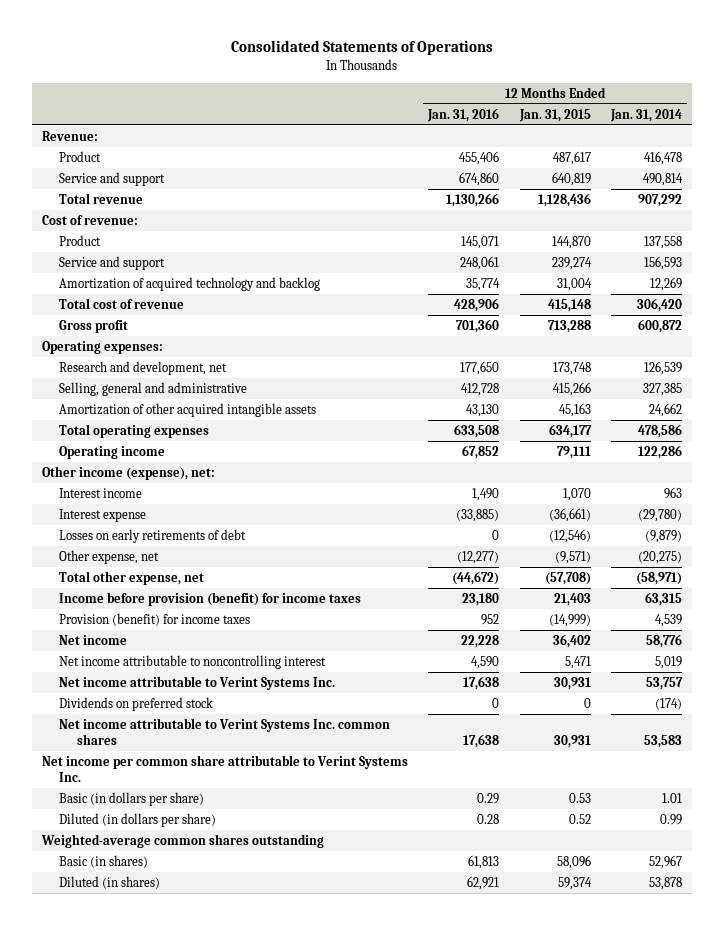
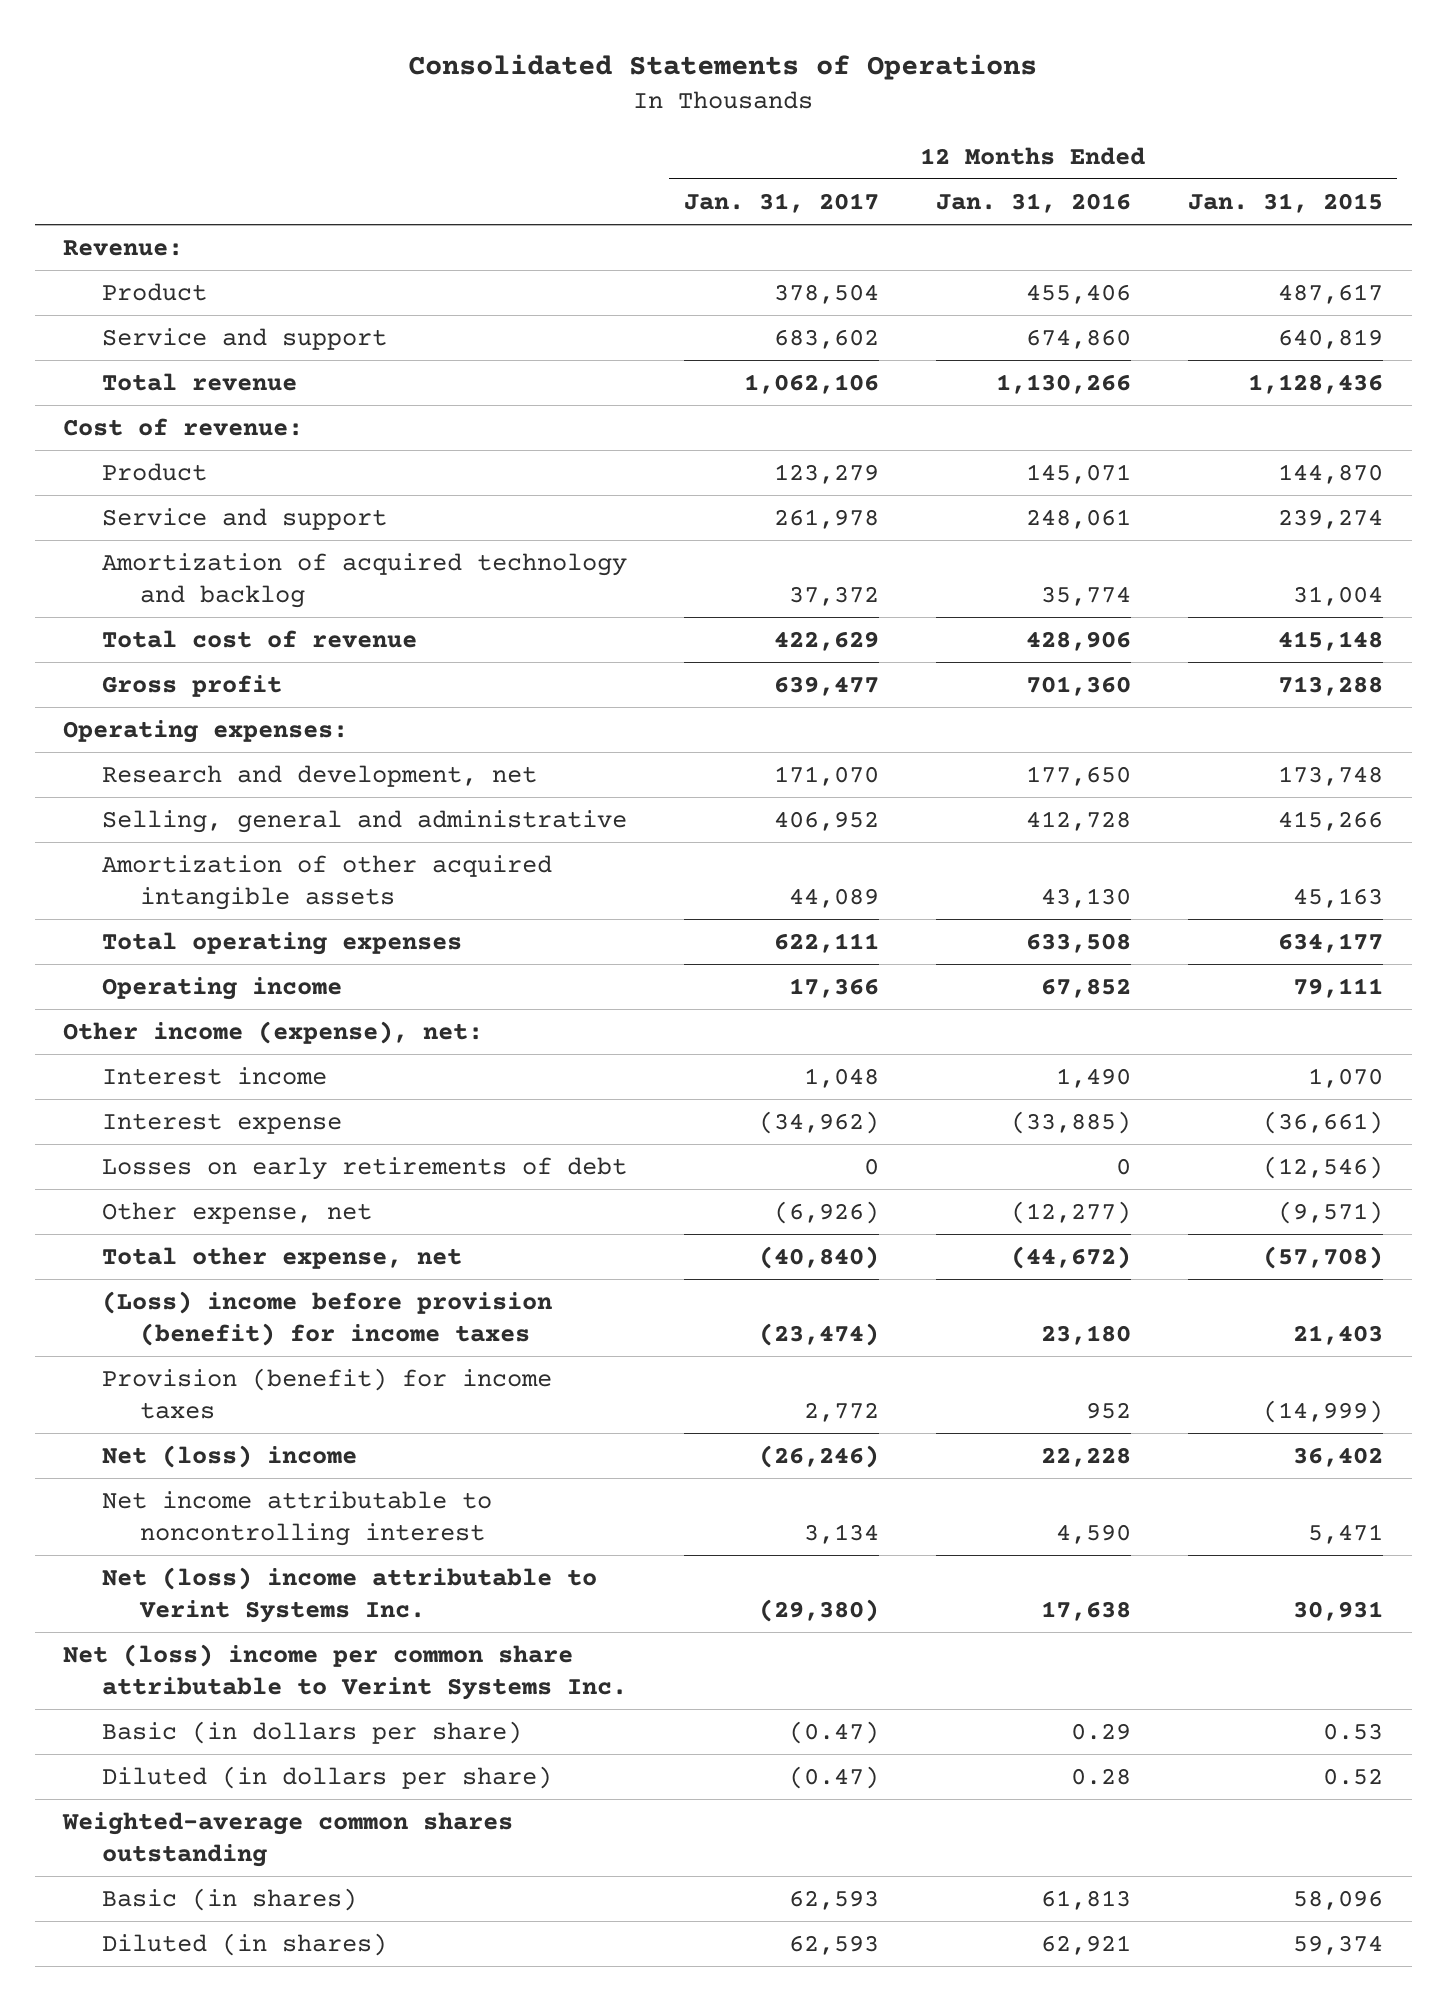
[609,108,682,122] Jan. 31, 2014 -> none
none -> [683,192,879,213] Jan. 31, 2017
[59,592,362,607] Income before provision (benefit) for income taxes -> [101,1291,552,1346] (Loss) income before provision (benefit) for income taxes
[59,635,128,646] Net income -> [101,1445,357,1469] Net (loss) income
[59,697,214,712] Dividends on preferred stock -> none
[59,718,391,746] Net income attributable to Verint Systems Inc. common shares -> none
[59,676,336,691] Net income attributable to Verint Systems Inc. -> [101,1567,597,1623] Net (loss) income attributable to Verint Systems Inc.
[41,755,408,783] Net income per common share attributable to Verint Systems Inc. -> [63,1644,627,1700] Net (loss) income per common share attributable to Verint Systems Inc.

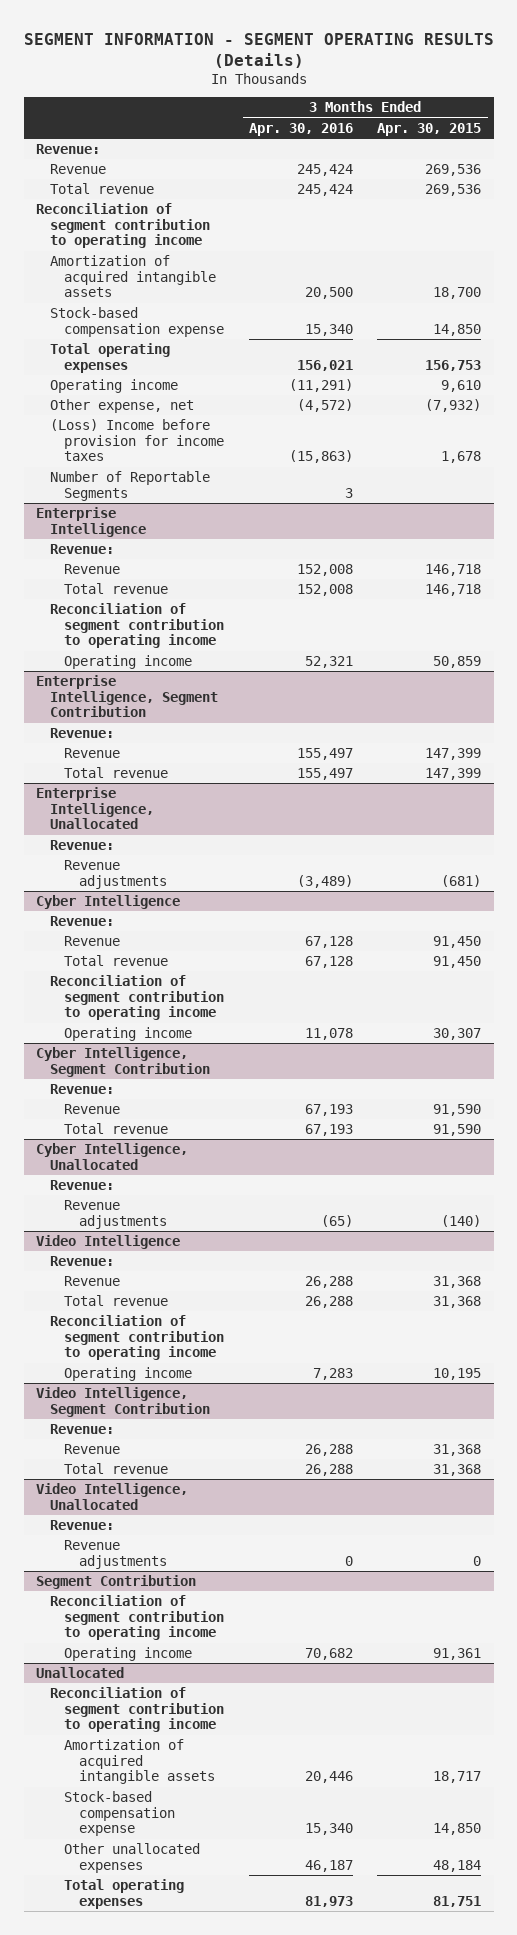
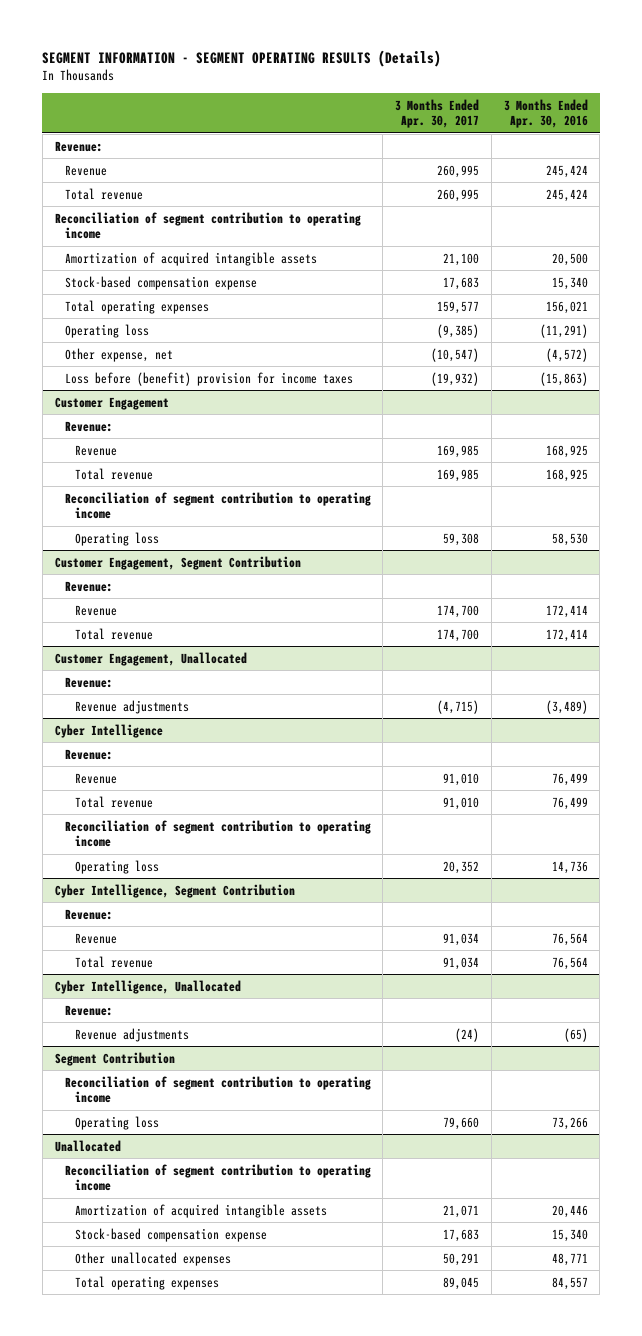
[377,122,482,136] Apr. 30, 2015 -> none
none -> [395,98,480,129] 3 Months Ended Apr. 30, 2017
[50,379,179,394] Operating income -> [64,323,149,338] Operating loss
[50,471,211,501] Number of Reportable Segments -> none
[35,507,147,537] Enterprise Intelligence -> none
[50,419,225,462] (Loss) Income before provision for income taxes -> [64,371,353,386] Loss before (benefit) provision for income taxes
none -> [54,396,169,410] Customer Engagement
[296,564,353,577] 152,008 -> [545,444,588,458] 168,925
[296,584,353,597] 152,008 -> [545,468,588,482] 168,925
[35,675,219,718] Enterprise Intelligence, Segment Contribution -> none
[64,655,193,670] Operating income -> [74,531,159,546] Operating loss
[304,656,353,669] 52,321 -> [551,532,588,546] 58,530
none -> [54,555,301,570] Customer Engagement, Segment Contribution
[35,787,155,830] Enterprise Intelligence, Unallocated -> none
[296,748,353,761] 155,497 -> [545,604,588,618] 172,414
[296,768,353,781] 155,497 -> [545,628,588,642] 172,414
none -> [54,651,247,666] Customer Engagement, Unallocated
[304,936,353,949] 67,128 -> [551,772,588,786] 76,499
[304,956,353,969] 67,128 -> [551,796,588,810] 76,499
[64,1027,193,1042] Operating income -> [74,859,159,874] Operating loss
[304,1028,353,1041] 11,078 -> [551,860,588,874] 14,736
[304,1104,353,1117] 67,193 -> [551,932,588,946] 76,564
[304,1124,353,1137] 67,193 -> [551,956,588,970] 76,564
[35,1235,180,1250] Video Intelligence -> none
[50,1256,115,1267] Revenue: -> none
[64,1276,121,1287] Revenue -> none
[64,1295,169,1307] Total revenue -> none
[50,1315,225,1361] Reconciliation of segment contribution to operating income -> none
[64,1367,193,1382] Operating income -> none
[35,1387,211,1417] Video Intelligence, Segment Contribution -> none
[50,1424,115,1435] Revenue: -> none
[64,1444,121,1455] Revenue -> none
[64,1463,169,1475] Total revenue -> none
[35,1483,188,1510] Video Intelligence, Unallocated -> none
[50,1520,115,1531] Revenue: -> none
[64,1540,167,1569] Revenue adjustments -> none
[64,1647,193,1662] Operating income -> [74,1115,159,1130] Operating loss
[304,1648,353,1661] 70,682 -> [551,1116,588,1130] 73,266
[304,1859,353,1872] 46,187 -> [551,1252,588,1266] 48,771
[304,1895,353,1907] 81,973 -> [551,1276,588,1290] 84,557

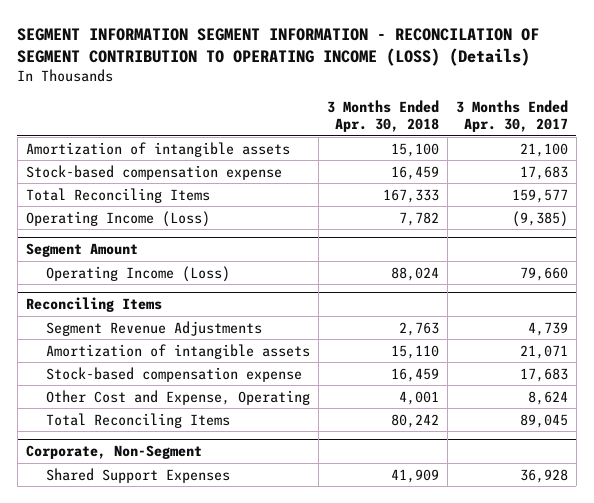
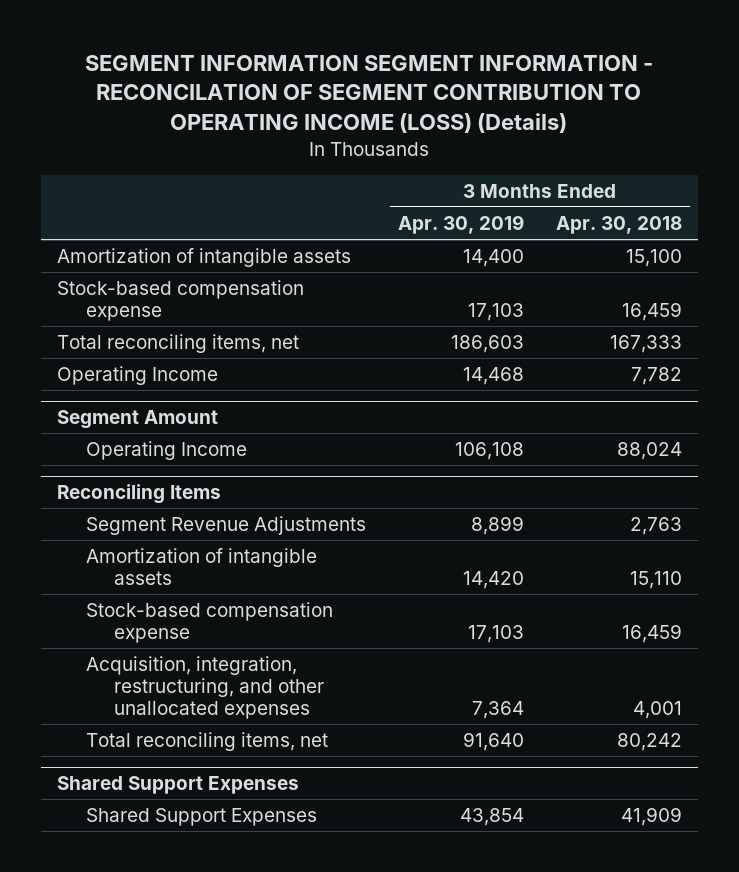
[455,99,568,132] 3 Months Ended Apr. 30, 2017 -> none
none -> [397,215,524,235] Apr. 30, 2019
[25,187,210,203] Total Reconciling Items -> [57,334,300,354] Total reconciling items, net
[25,210,210,227] Operating Income (Loss) -> [57,366,219,386] Operating Income
[45,265,230,282] Operating Income (Loss) -> [85,441,247,461] Operating Income
[45,389,310,405] Other Cost and Expense, Operating -> [85,656,325,720] Acquisition, integration, restructuring, and other unallocated expenses
[45,412,230,428] Total Reconciling Items -> [85,732,328,752] Total reconciling items, net
[25,445,202,460] Corporate, Non-Segment -> [57,776,300,795] Shared Support Expenses

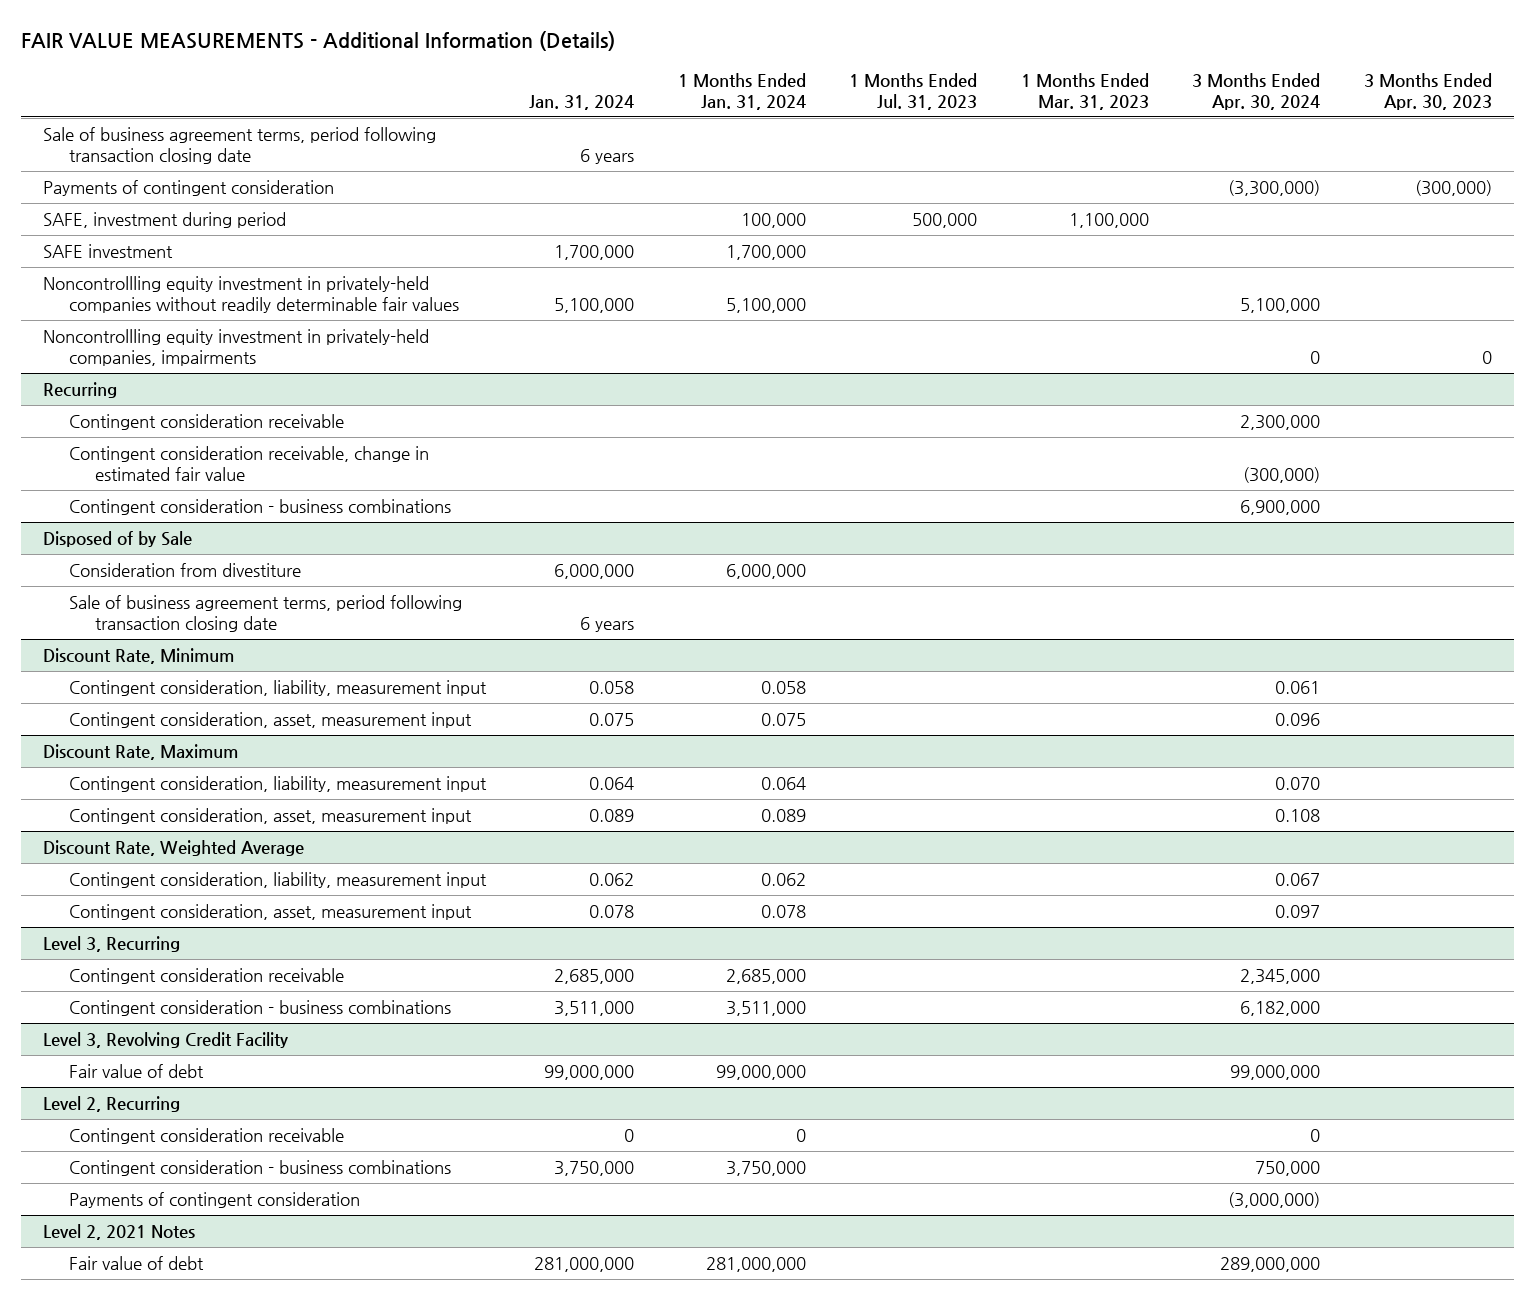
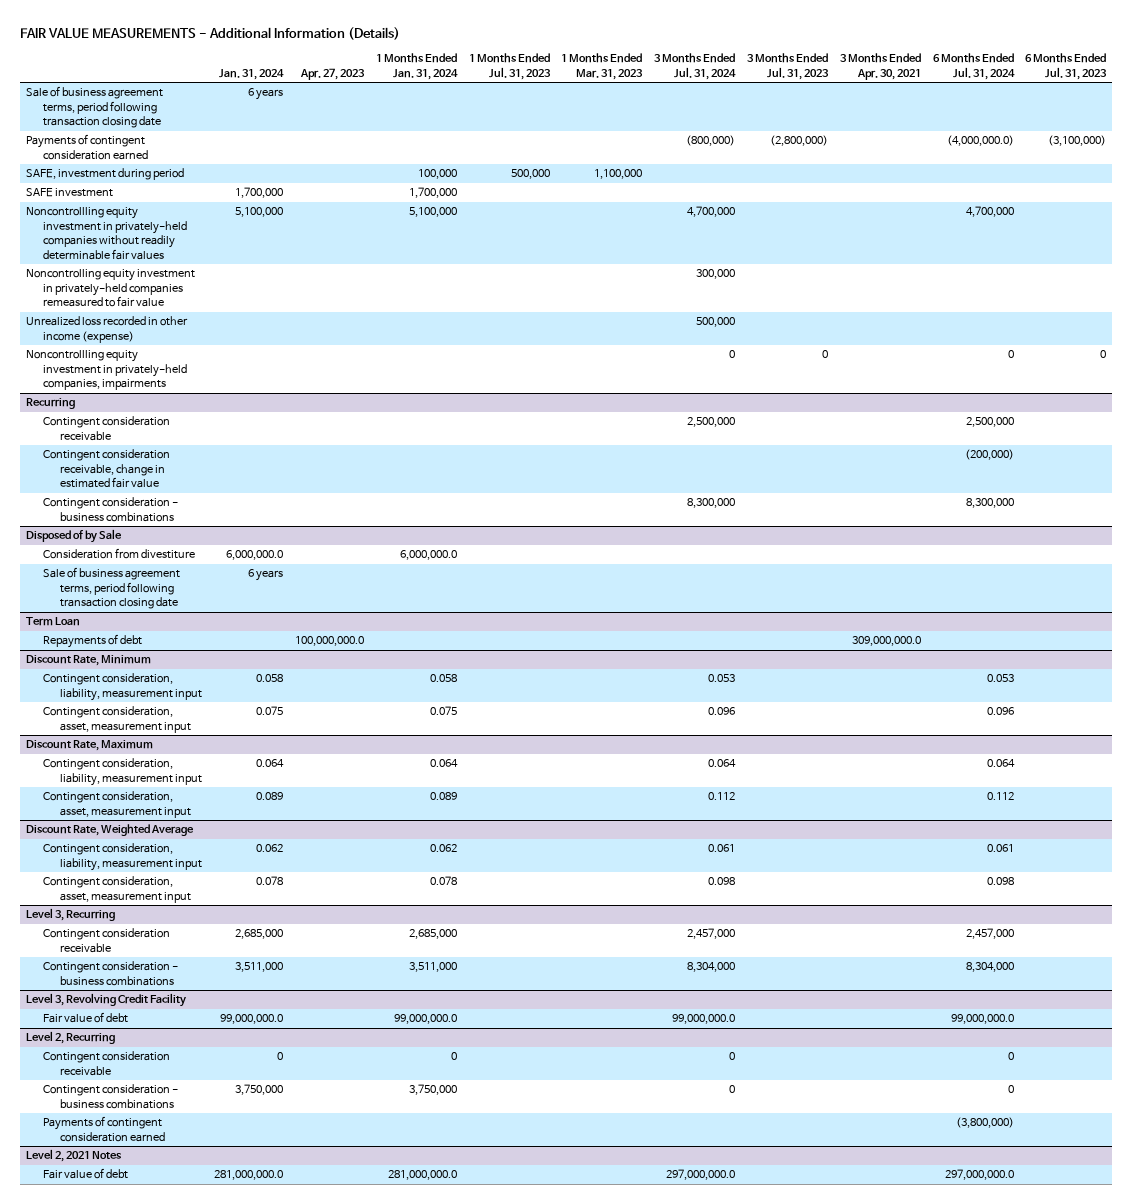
[1192,72,1321,110] 3 Months Ended Apr. 30, 2024 -> none
[1363,72,1492,110] 3 Months Ended Apr. 30, 2023 -> none
none -> [300,67,366,80] Apr. 27, 2023
none -> [654,53,737,80] 3 Months Ended Jul. 31, 2024
none -> [746,53,829,80] 3 Months Ended Jul. 31, 2023
none -> [839,53,921,80] 3 Months Ended Apr. 30, 2021
none -> [932,53,1015,80] 6 Months Ended Jul. 31, 2024
none -> [1025,53,1108,80] 6 Months Ended Jul. 31, 2023
[42,179,334,196] Payments of contingent consideration -> [26,134,149,160] Payments of contingent consideration earned
none -> [26,269,196,308] Noncontrolling equity investment in privately-held companies remeasured to fair value
none -> [26,316,189,343] Unrealized loss recorded in other income (expense)
[554,563,635,579] 6,000,000 -> [226,550,284,561] 6,000,000.0
[725,563,806,579] 6,000,000 -> [399,550,457,561] 6,000,000.0
none -> [26,617,81,627] Term Loan
none -> [43,634,143,649] Repayments of debt
[544,1064,635,1080] 99,000,000 -> [220,1014,284,1025] 99,000,000.0
[715,1064,806,1080] 99,000,000 -> [393,1014,457,1025] 99,000,000.0
[68,1191,360,1208] Payments of contingent consideration -> [43,1116,166,1142] Payments of contingent consideration earned
[534,1256,635,1272] 281,000,000 -> [214,1170,284,1181] 281,000,000.0
[705,1256,806,1272] 281,000,000 -> [387,1170,457,1181] 281,000,000.0

